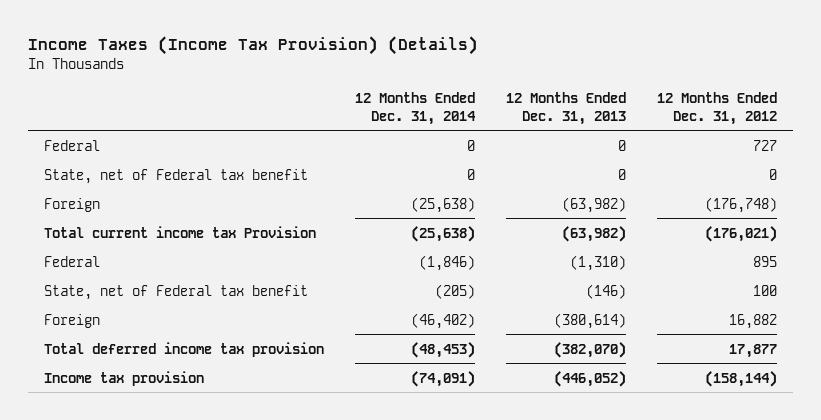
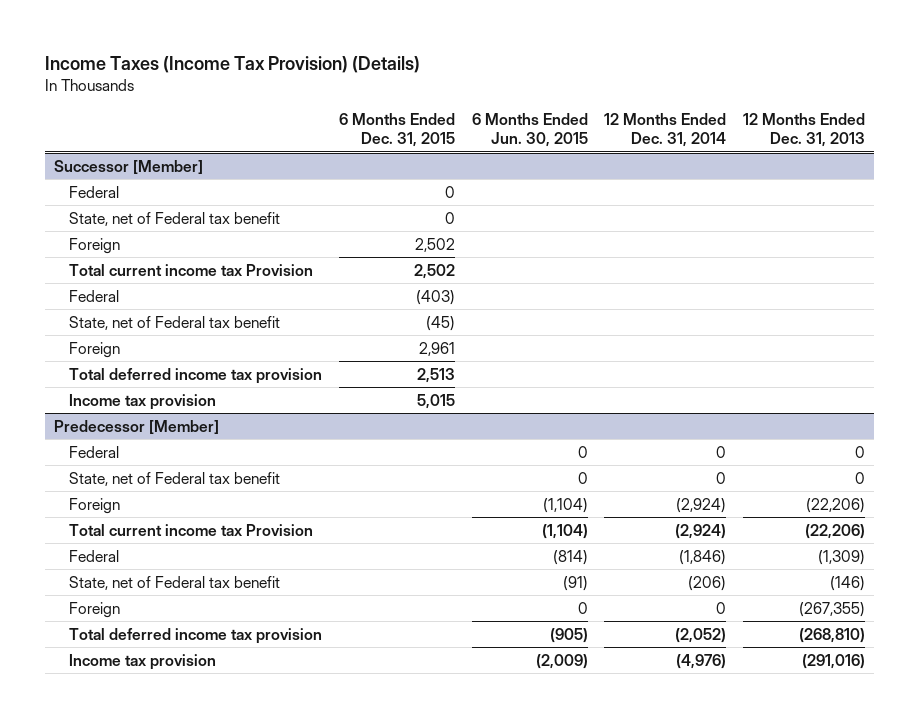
[657,91,778,125] 12 Months Ended Dec. 31, 2012 -> none
none -> [338,113,455,148] 6 Months Ended Dec. 31, 2015
none -> [471,113,588,148] 6 Months Ended Jun. 30, 2015
[43,139,100,151] Federal -> none
[43,168,308,184] State, net of Federal tax benefit -> none
[43,197,100,212] Foreign -> none
[43,225,316,238] Total current income tax Provision -> none
[43,255,100,267] Federal -> none
[43,284,308,300] State, net of Federal tax benefit -> none
[43,313,100,328] Foreign -> none
[43,341,324,357] Total deferred income tax provision -> none
[43,370,204,386] Income tax provision -> none
none -> [53,159,203,174] Successor [Member]
none -> [69,185,120,198] Federal
none -> [69,211,281,226] State, net of Federal tax benefit
none -> [69,237,121,254] Foreign
none -> [69,263,314,276] Total current income tax Provision
none -> [69,289,120,302] Federal
none -> [69,315,281,330] State, net of Federal tax benefit
none -> [69,341,121,358] Foreign
none -> [69,367,323,384] Total deferred income tax provision
none -> [69,393,217,410] Income tax provision
none -> [53,419,219,434] Predecessor [Member]
none -> [69,445,120,458] Federal
none -> [69,471,281,486] State, net of Federal tax benefit
none -> [69,497,121,514] Foreign
none -> [69,523,314,536] Total current income tax Provision
none -> [69,549,120,562] Federal
none -> [69,575,281,590] State, net of Federal tax benefit
none -> [69,601,121,618] Foreign
none -> [69,627,323,644] Total deferred income tax provision
none -> [69,653,217,670] Income tax provision

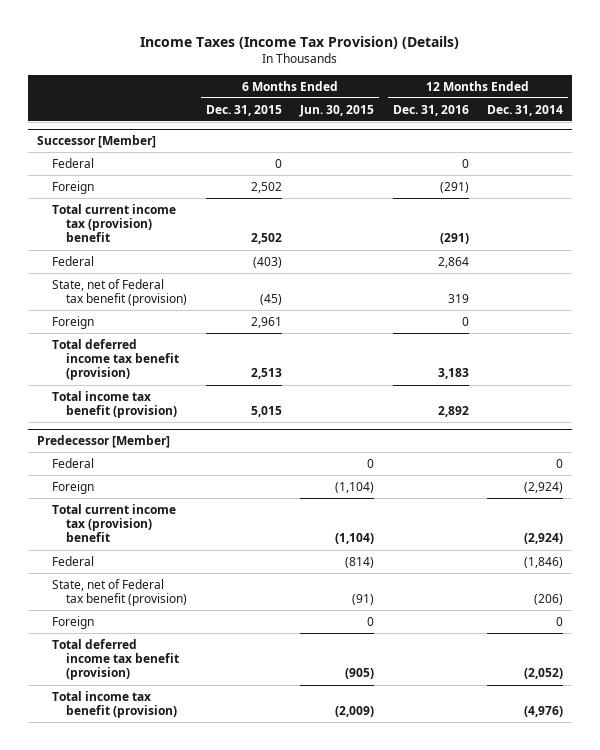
[743,113,866,148] 12 Months Ended Dec. 31, 2013 -> none
none -> [392,104,469,116] Dec. 31, 2016
[69,211,281,226] State, net of Federal tax benefit -> none
[69,263,314,276] Total current income tax Provision -> [51,203,176,243] Total current income tax (provision) benefit
[69,315,281,330] State, net of Federal tax benefit -> [51,278,188,307] State, net of Federal tax benefit (provision)
[69,367,323,384] Total deferred income tax provision -> [51,338,180,381] Total deferred income tax benefit (provision)
[69,393,217,410] Income tax provision -> [51,390,178,419] Total income tax benefit (provision)
[69,471,281,486] State, net of Federal tax benefit -> none
[69,523,314,536] Total current income tax Provision -> [51,503,176,543] Total current income tax (provision) benefit
[69,575,281,590] State, net of Federal tax benefit -> [51,578,188,607] State, net of Federal tax benefit (provision)
[69,627,323,644] Total deferred income tax provision -> [51,638,180,681] Total deferred income tax benefit (provision)
[69,653,217,670] Income tax provision -> [51,690,178,719] Total income tax benefit (provision)

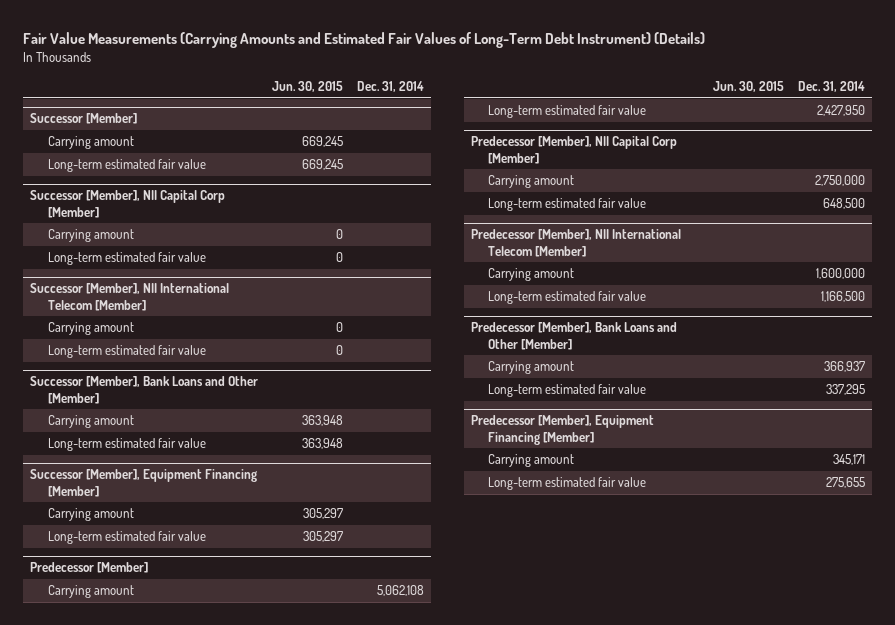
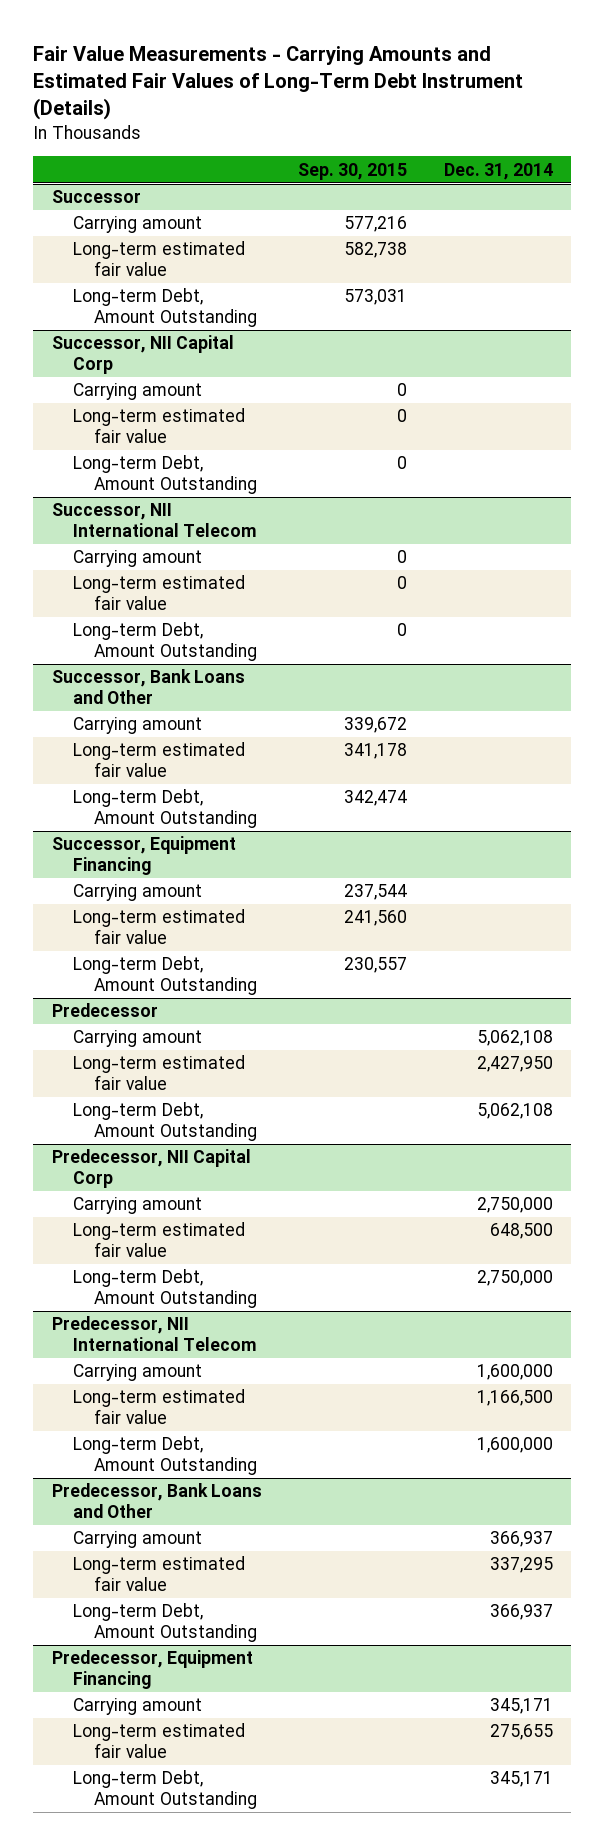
[23,31,706,48] Fair Value Measurements (Carrying Amounts and Estimated Fair Values of Long-Term Debt Instrument) (Details) -> [33,45,524,120] Fair Value Measurements - Carrying Amounts and Estimated Fair Values of Long-Term Debt Instrument (Details)
[272,81,344,93] Jun. 30, 2015 -> none
none -> [298,162,408,180] Sep. 30, 2015
[30,113,138,125] Successor [Member] -> [51,190,141,204] Successor
none -> [72,288,258,328] Long-term Debt, Amount Outstanding
[30,190,226,218] Successor [Member], NII Capital Corp [Member] -> [51,335,234,375] Successor, NII Capital Corp
none -> [72,455,258,495] Long-term Debt, Amount Outstanding
[30,283,230,311] Successor [Member], NII International Telecom [Member] -> [51,503,256,538] Successor, NII International Telecom
none -> [72,622,258,662] Long-term Debt, Amount Outstanding
[30,376,259,404] Successor [Member], Bank Loans and Other [Member] -> [51,669,245,705] Successor, Bank Loans and Other
none -> [72,789,258,829] Long-term Debt, Amount Outstanding
[30,469,258,497] Successor [Member], Equipment Financing [Member] -> [51,836,236,876] Successor, Equipment Financing
none -> [72,956,258,996] Long-term Debt, Amount Outstanding
[30,562,149,574] Predecessor [Member] -> [51,1003,158,1018] Predecessor
none -> [72,1102,258,1142] Long-term Debt, Amount Outstanding
[470,136,677,164] Predecessor [Member], NII Capital Corp [Member] -> [51,1149,251,1189] Predecessor, NII Capital Corp
none -> [72,1269,258,1309] Long-term Debt, Amount Outstanding
[470,229,681,257] Predecessor [Member], NII International Telecom [Member] -> [51,1316,256,1352] Predecessor, NII International Telecom
none -> [72,1436,258,1476] Long-term Debt, Amount Outstanding
[470,322,677,350] Predecessor [Member], Bank Loans and Other [Member] -> [51,1483,262,1519] Predecessor, Bank Loans and Other
none -> [72,1603,258,1643] Long-term Debt, Amount Outstanding
[470,415,654,445] Predecessor [Member], Equipment Financing [Member] -> [51,1650,253,1690] Predecessor, Equipment Financing
none -> [72,1770,258,1810] Long-term Debt, Amount Outstanding

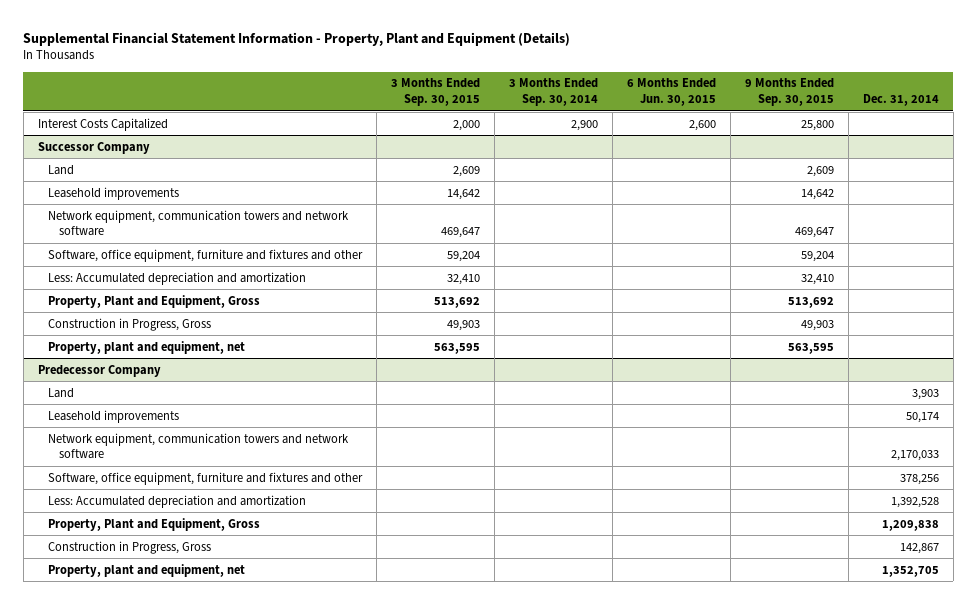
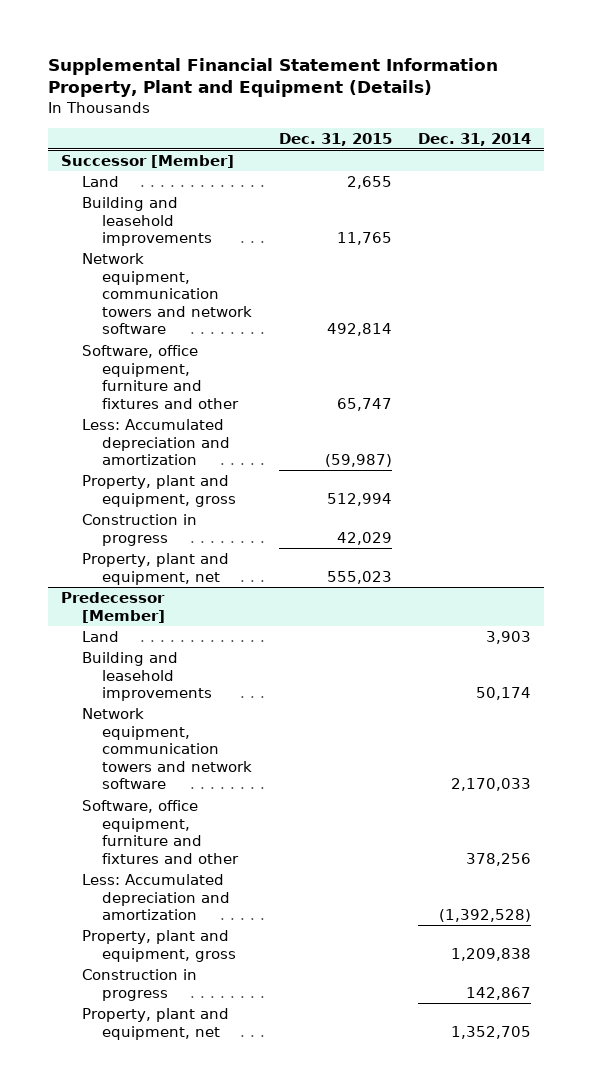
[23,31,571,46] Supplemental Financial Statement Information - Property, Plant and Equipment (Details) -> [47,57,498,98] Supplemental Financial Statement Information Property, Plant and Equipment (Details)
[391,78,481,107] 3 Months Ended Sep. 30, 2015 -> none
[509,78,599,107] 3 Months Ended Sep. 30, 2014 -> none
[626,78,716,107] 6 Months Ended Jun. 30, 2015 -> none
[744,78,834,107] 9 Months Ended Sep. 30, 2015 -> none
none -> [278,132,392,146] Dec. 31, 2015
[37,117,168,131] Interest Costs Capitalized -> none
[37,141,150,154] Successor Company -> [60,154,234,168] Successor [Member]
[48,186,180,200] Leasehold improvements -> [81,196,213,247] Building and leasehold improvements
[48,294,261,308] Property, Plant and Equipment, Gross -> [81,474,237,507] Property, plant and equipment, gross
[48,317,212,331] Construction in Progress, Gross -> [81,513,197,546] Construction in progress
[37,364,161,377] Predecessor Company -> [60,591,165,623] Predecessor [Member]
[48,409,180,423] Leasehold improvements -> [81,651,213,702] Building and leasehold improvements
[890,496,939,508] 1,392,528 -> [438,909,531,923] (1,392,528)
[48,517,261,531] Property, Plant and Equipment, Gross -> [81,929,237,962] Property, plant and equipment, gross
[48,540,212,554] Construction in Progress, Gross -> [81,968,197,1001] Construction in progress

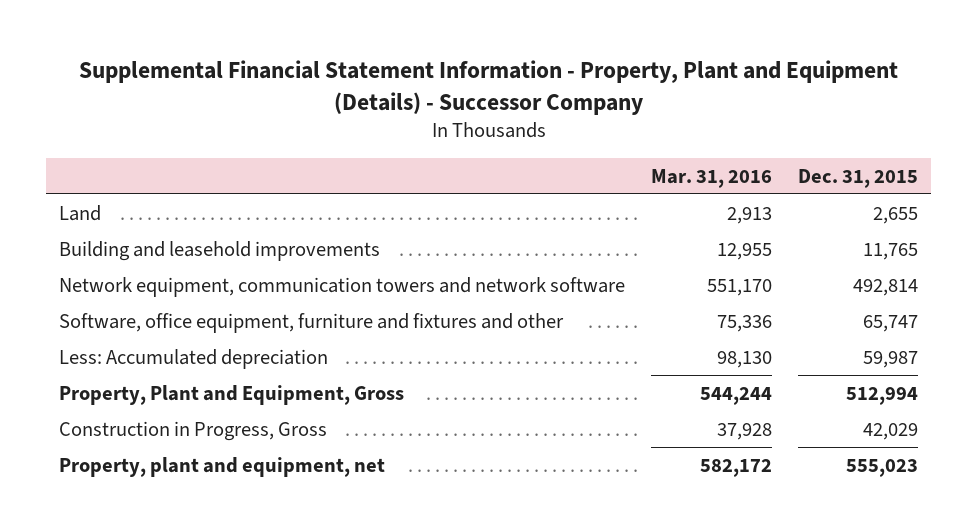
[47,57,498,98] Supplemental Financial Statement Information Property, Plant and Equipment (Details) -> [78,59,898,115] Supplemental Financial Statement Information - Property, Plant and Equipment (Details) - Successor Company
[417,132,531,146] Dec. 31, 2014 -> none
none -> [651,168,773,188] Mar. 31, 2016
[60,154,234,168] Successor [Member] -> none
[81,418,231,466] Less: Accumulated depreciation and amortization -> [58,348,328,369] Less: Accumulated depreciation
[324,454,392,468] (59,987) -> [863,350,919,368] 59,987
[81,474,237,507] Property, plant and equipment, gross -> [58,384,404,405] Property, Plant and Equipment, Gross
[81,513,197,546] Construction in progress -> [58,420,327,441] Construction in Progress, Gross
[60,591,165,623] Predecessor [Member] -> none
[81,630,119,642] Land -> none
[81,651,213,702] Building and leasehold improvements -> none
[81,707,253,790] Network equipment, communication towers and network software -> none
[81,799,240,864] Software, office equipment, furniture and fixtures and other -> none
[81,873,231,921] Less: Accumulated depreciation and amortization -> none
[81,929,237,962] Property, plant and equipment, gross -> none
[81,968,197,1001] Construction in progress -> none
[81,1007,229,1040] Property, plant and equipment, net -> none

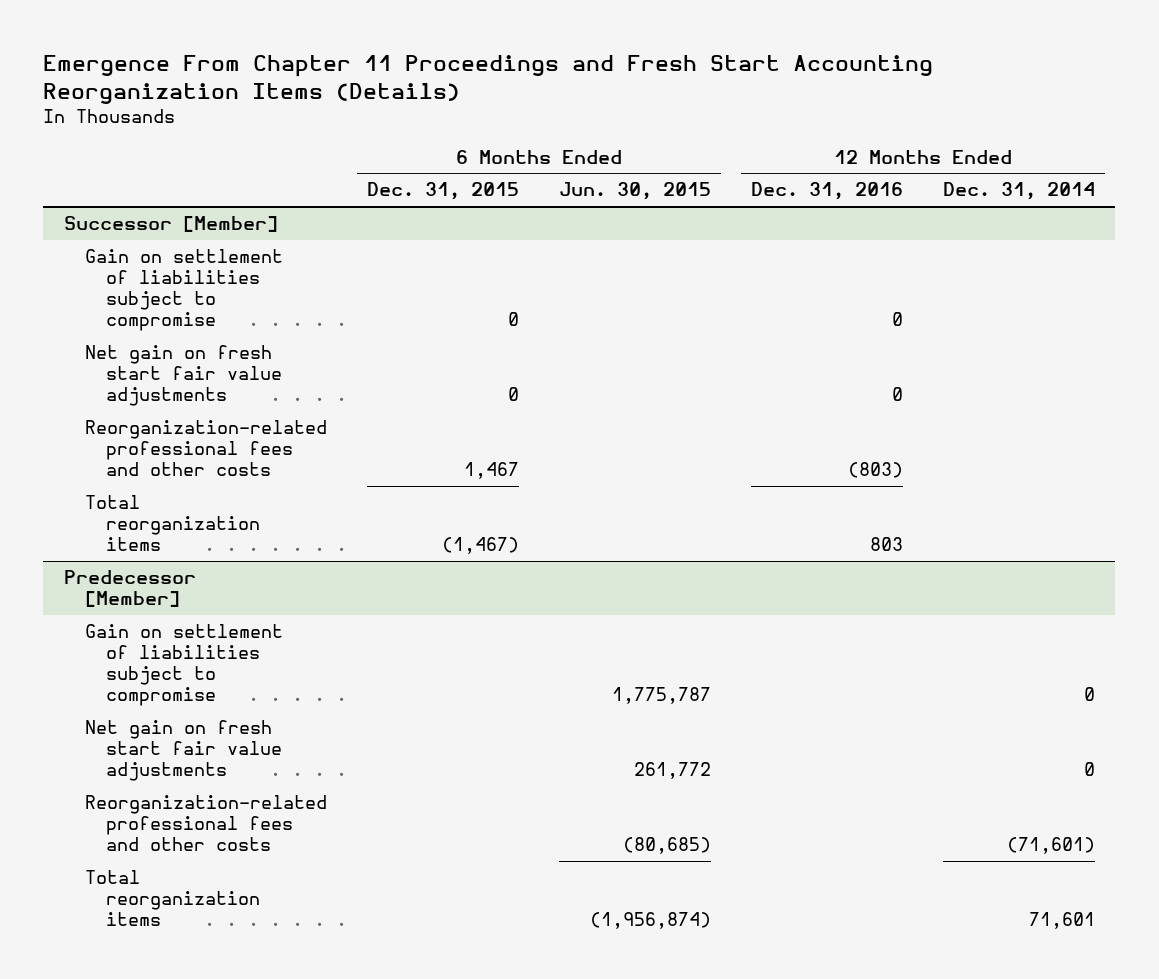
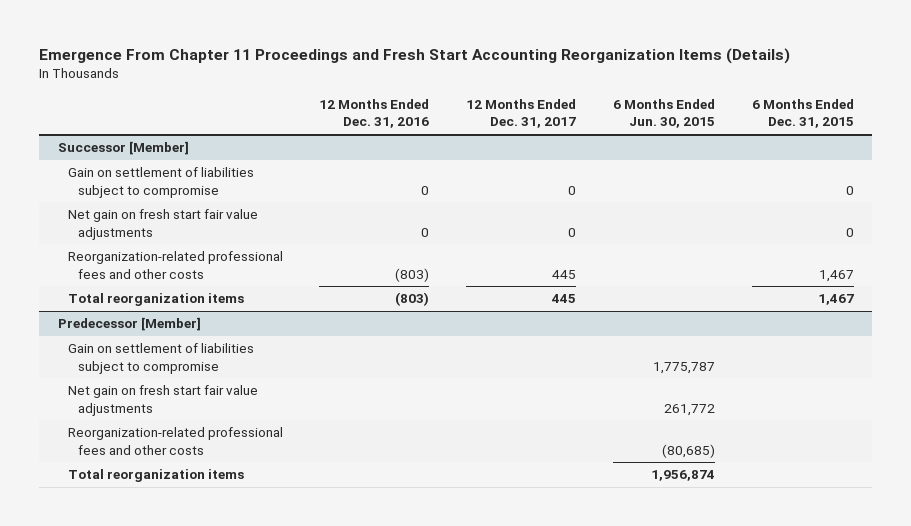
[943,182,1096,201] Dec. 31, 2014 -> none
none -> [466,99,577,129] 12 Months Ended Dec. 31, 2017
[441,536,519,554] (1,467) -> [817,294,854,306] 1,467
[869,536,903,551] 803 -> [395,292,430,307] (803)
[589,911,711,929] (1,956,874) -> [650,470,715,482] 1,956,874

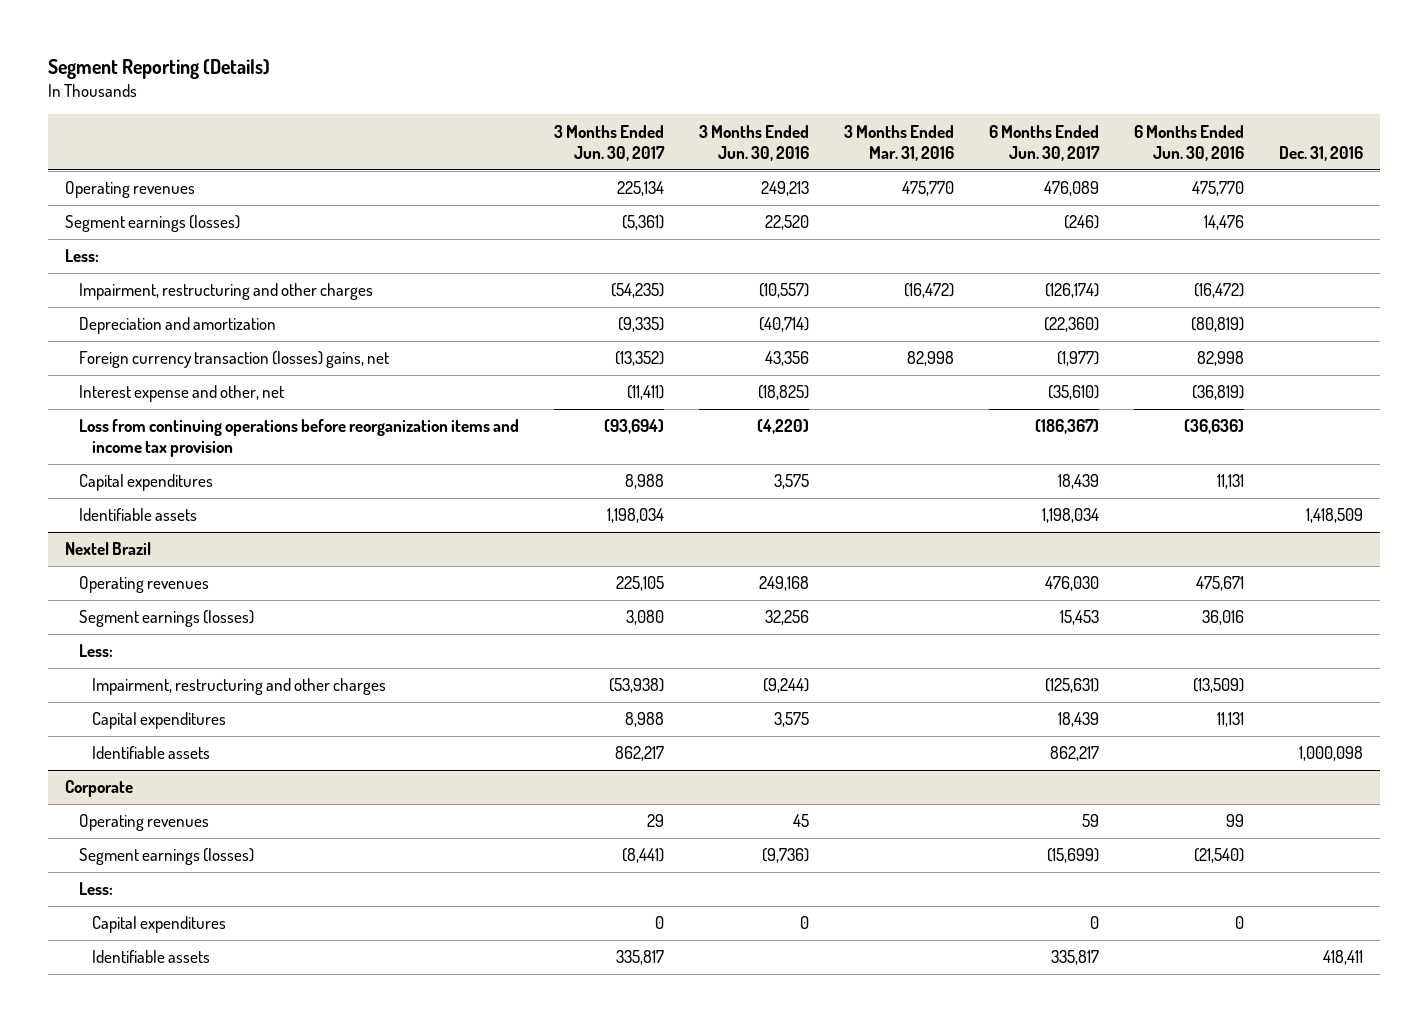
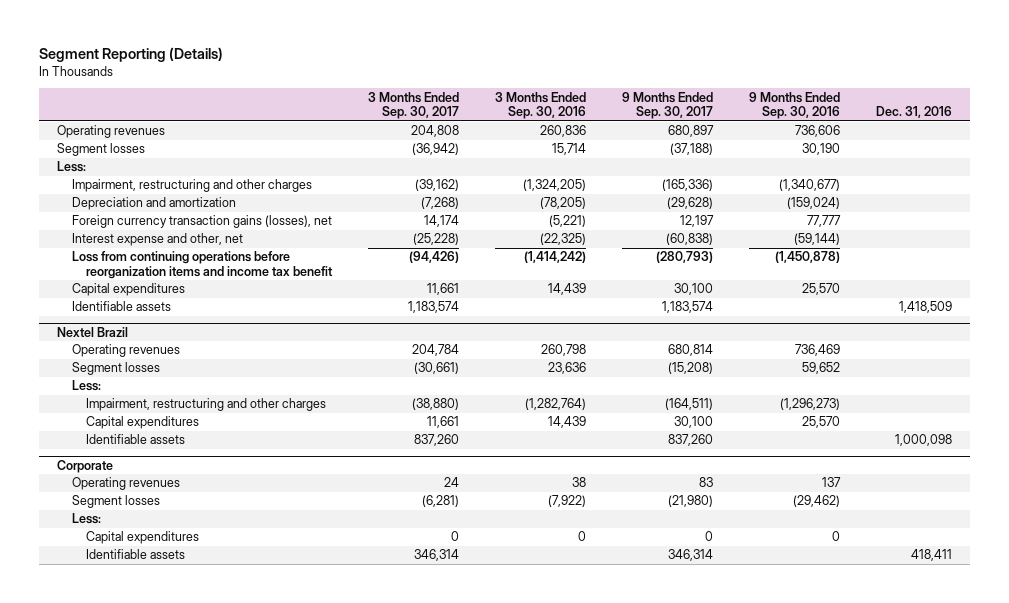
[553,124,665,161] 3 Months Ended Jun. 30, 2017 -> none
[698,124,809,161] 3 Months Ended Jun. 30, 2016 -> none
[843,124,954,161] 3 Months Ended Mar. 31, 2016 -> none
[988,124,1100,161] 6 Months Ended Jun. 30, 2017 -> none
[1133,124,1244,161] 6 Months Ended Jun. 30, 2016 -> none
none -> [367,91,459,120] 3 Months Ended Sep. 30, 2017
none -> [494,91,586,120] 3 Months Ended Sep. 30, 2016
none -> [621,91,713,120] 9 Months Ended Sep. 30, 2017
none -> [748,91,840,120] 9 Months Ended Sep. 30, 2016
[65,215,241,233] Segment earnings (losses) -> [57,143,146,157] Segment losses
[78,351,389,369] Foreign currency transaction (losses) gains, net -> [71,215,332,229] Foreign currency transaction gains (losses), net
[78,419,519,458] Loss from continuing operations before reorganization items and income tax provision -> [71,251,334,280] Loss from continuing operations before reorganization items and income tax benefit
[78,610,254,628] Segment earnings (losses) -> [71,362,160,376] Segment losses
[78,848,254,866] Segment earnings (losses) -> [71,495,160,509] Segment losses

